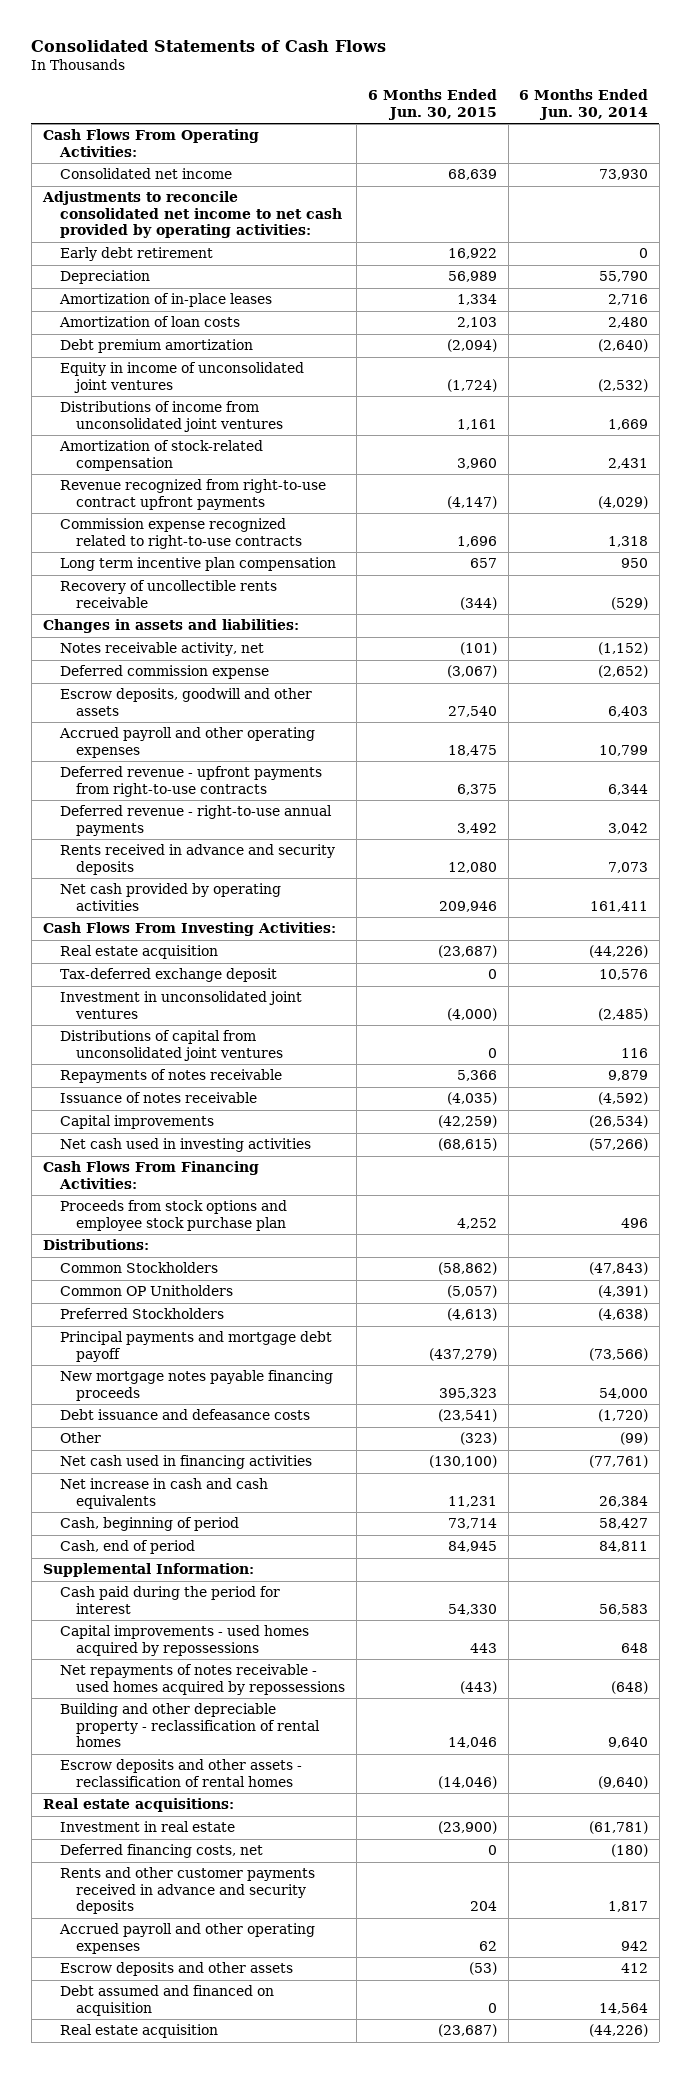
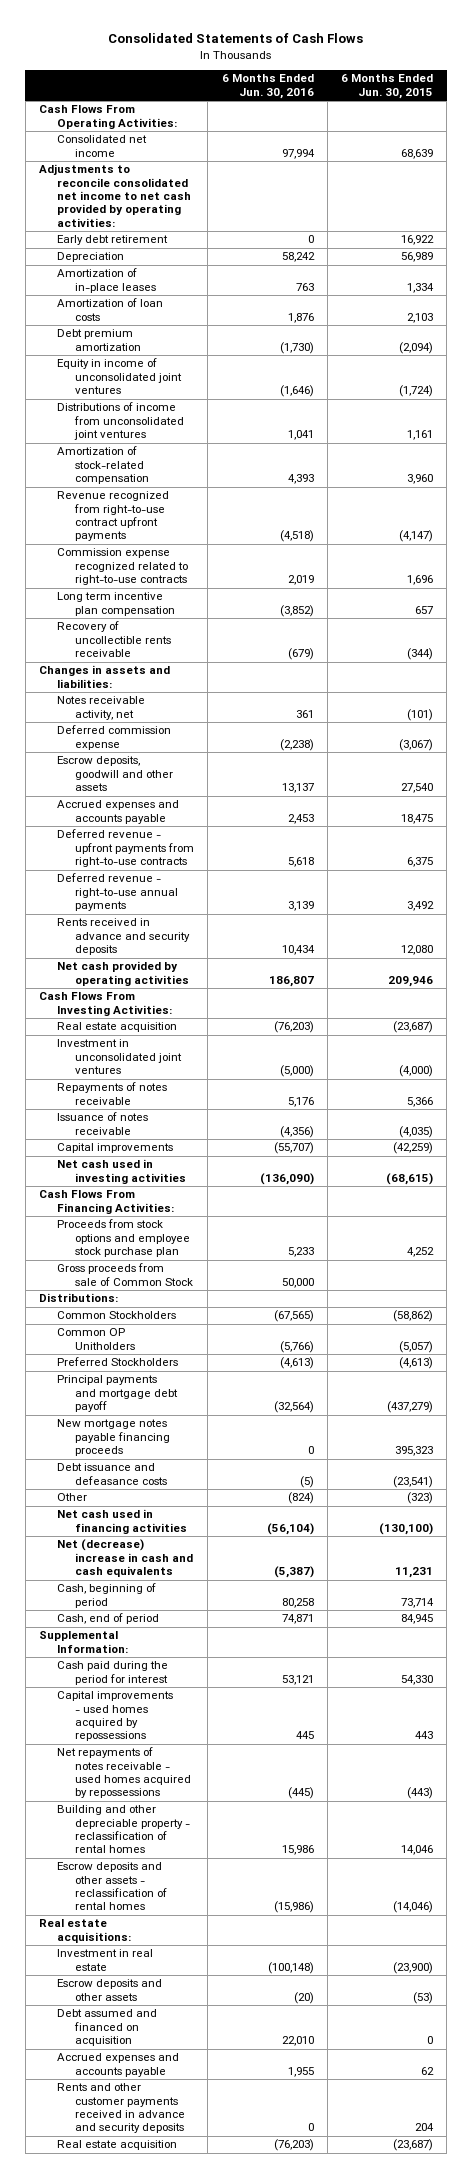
[519,89,649,120] 6 Months Ended Jun. 30, 2014 -> none
none -> [221,74,314,99] 6 Months Ended Jun. 30, 2016
[58,727,315,758] Accrued payroll and other operating expenses -> [57,800,180,824] Accrued expenses and accounts payable
[59,968,277,983] Tax-deferred exchange deposit -> none
[59,1030,284,1061] Distributions of capital from unconsolidated joint ventures -> none
none -> [57,1263,193,1286] Gross proceeds from sale of Common Stock
[59,1478,268,1509] Net increase in cash and cash equivalents -> [57,1539,193,1578] Net (decrease) increase in cash and cash equivalents
[59,1844,263,1859] Deferred financing costs, net -> none
[58,1923,315,1954] Accrued payroll and other operating expenses -> none
none -> [57,2053,180,2077] Accrued expenses and accounts payable
[59,1867,315,1915] Rents and other customer payments received in advance and security deposits -> [57,2083,185,2134] Rents and other customer payments received in advance and security deposits

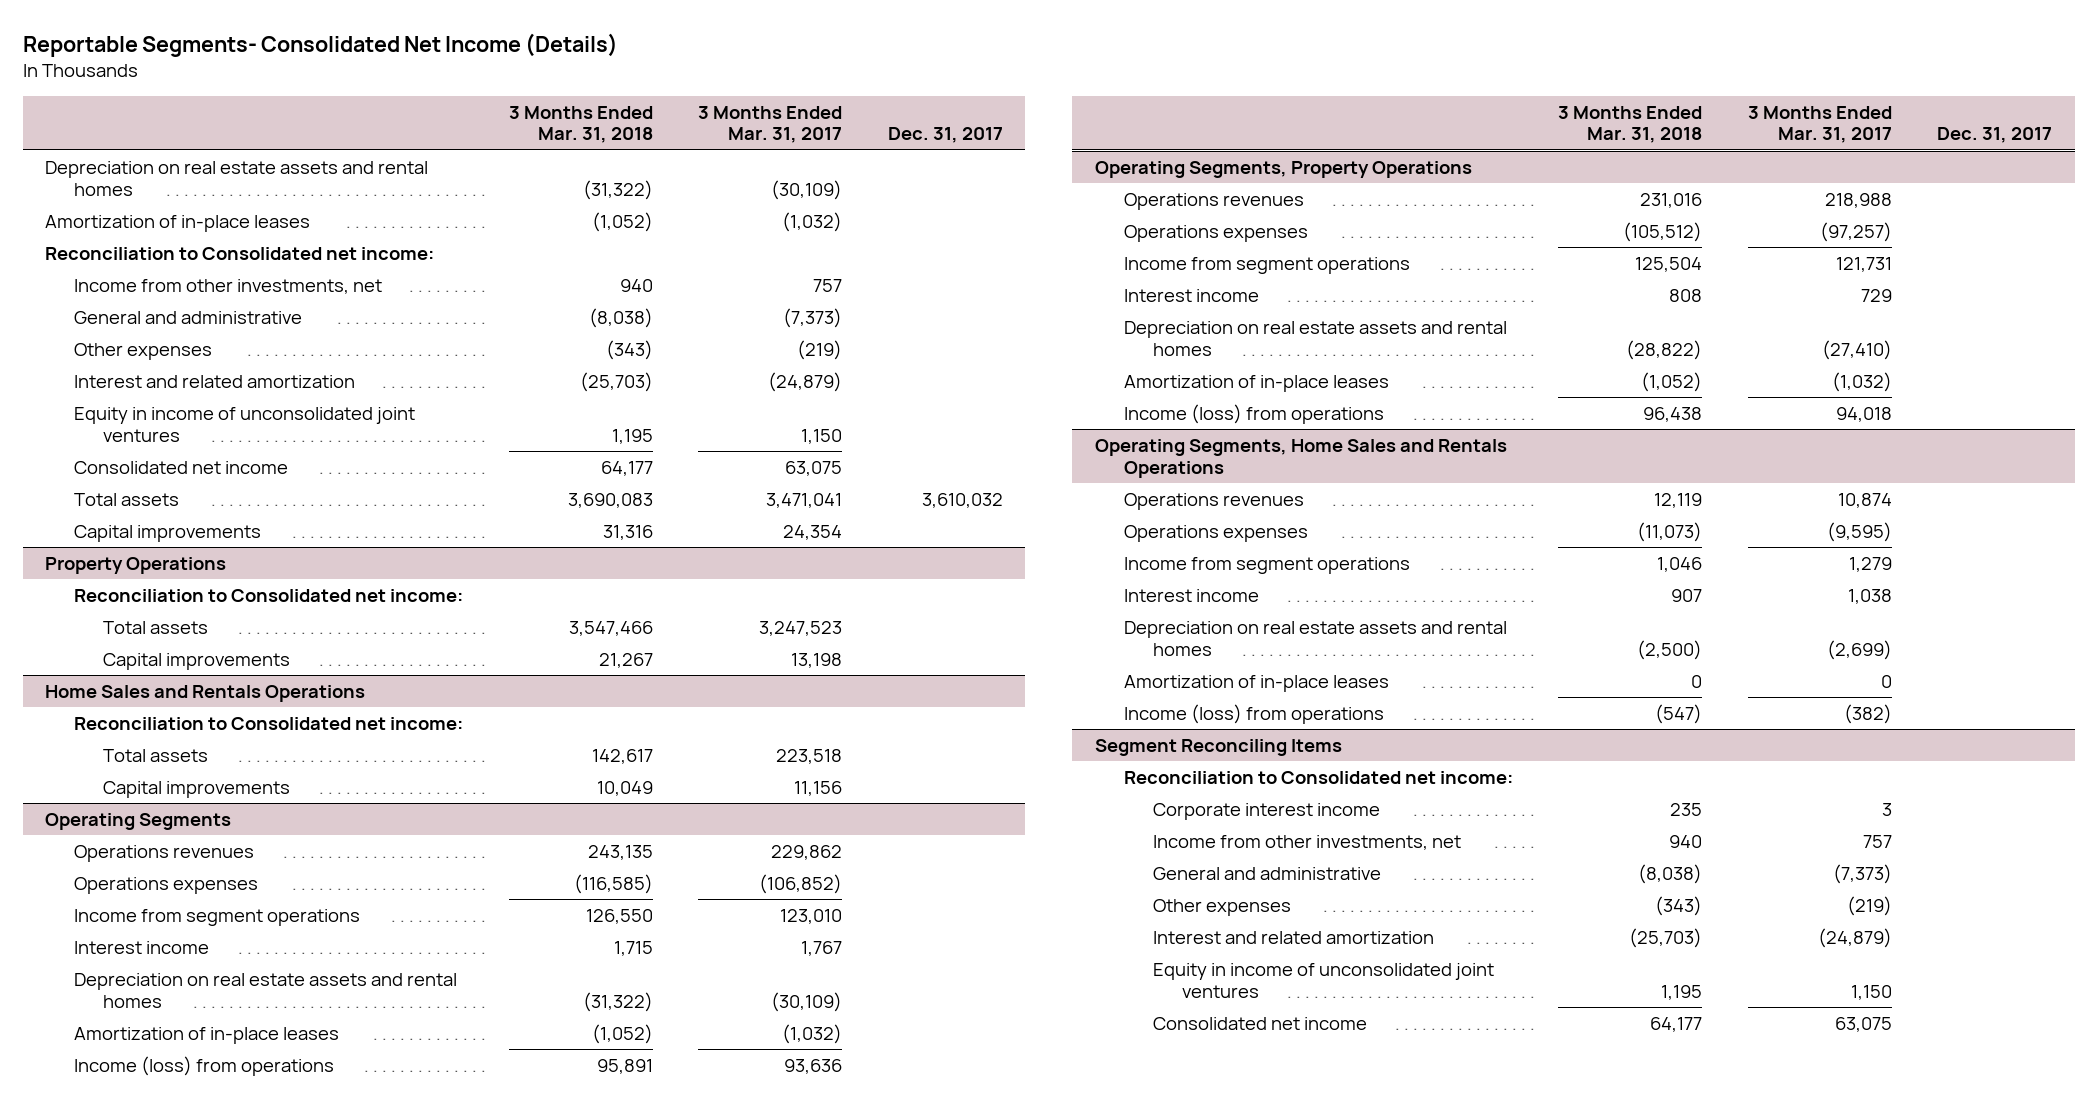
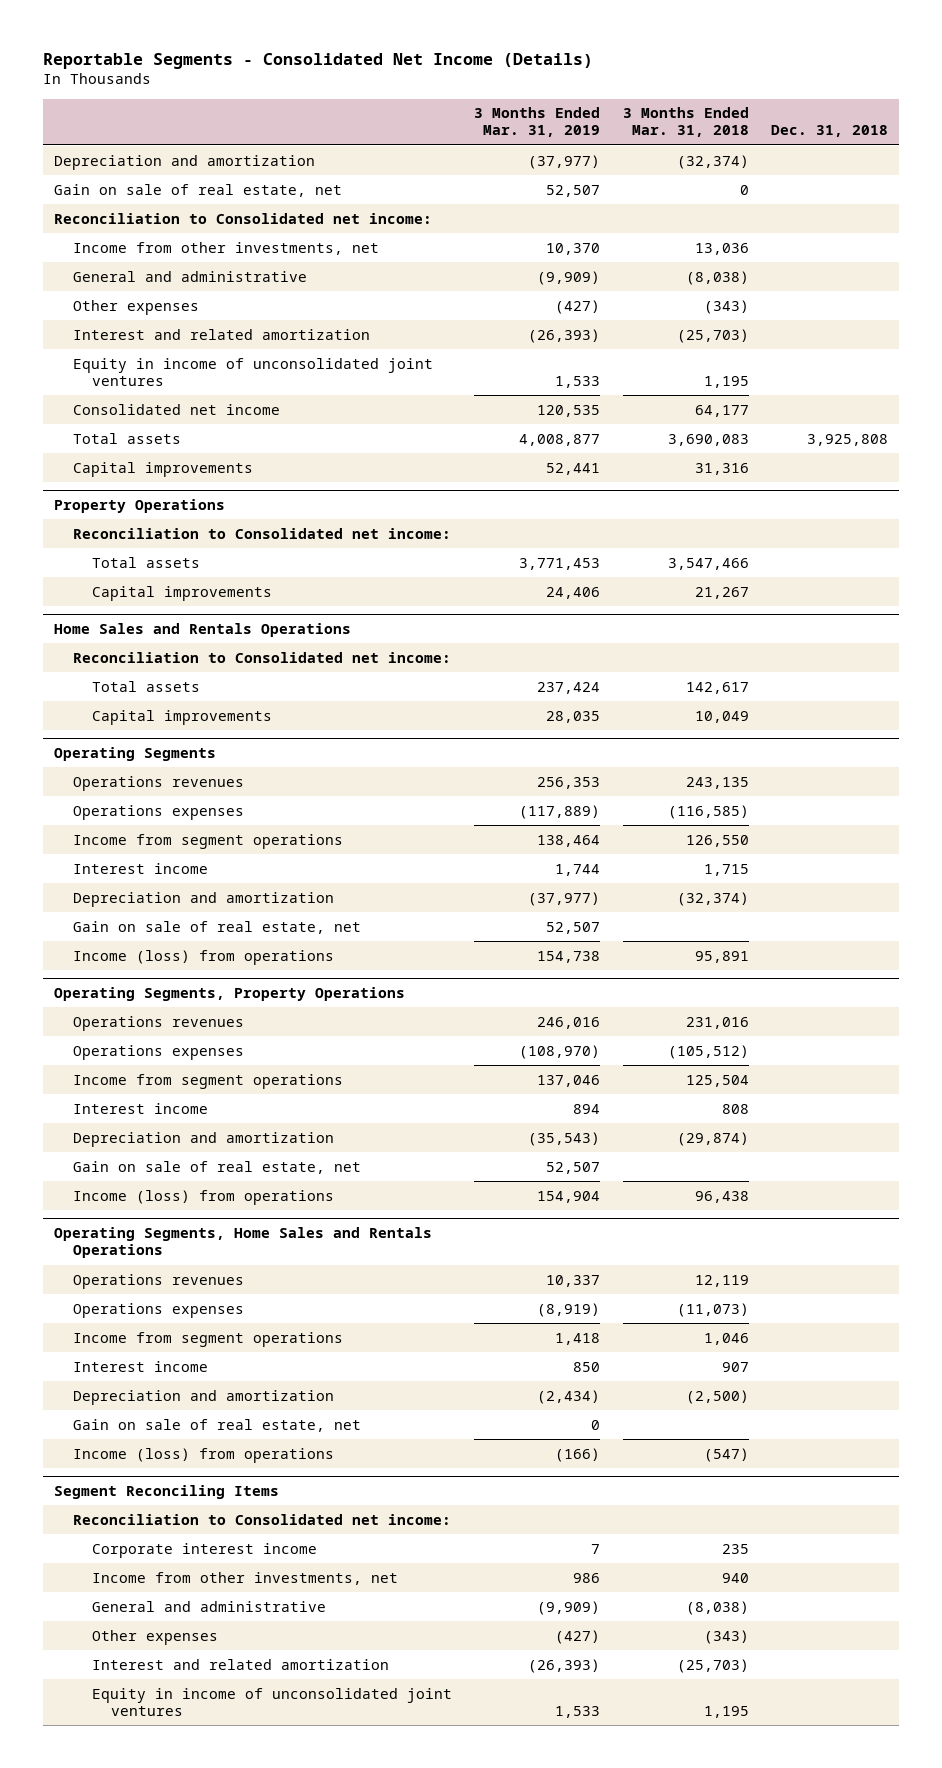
[22,32,618,57] Reportable Segments- Consolidated Net Income (Details) -> [42,52,593,69] Reportable Segments - Consolidated Net Income (Details)
[698,105,843,144] 3 Months Ended Mar. 31, 2017 -> none
[887,127,1003,144] Dec. 31, 2017 -> none
none -> [474,107,601,138] 3 Months Ended Mar. 31, 2019
none -> [770,125,888,138] Dec. 31, 2018
[45,160,429,196] Depreciation on real estate assets and rental homes -> none
[45,214,311,232] Amortization of in-place leases -> none
none -> [53,154,315,170] Depreciation and amortization
none -> [53,183,342,197] Gain on sale of real estate, net
[619,278,653,292] 940 -> [694,242,749,255] 13,036
[74,972,458,1008] Depreciation on real estate assets and rental homes -> none
[74,1026,340,1044] Amortization of in-place leases -> none
none -> [72,891,334,907] Depreciation and amortization
none -> [72,920,361,934] Gain on sale of real estate, net
[1123,320,1507,356] Depreciation on real estate assets and rental homes -> none
[1123,374,1389,392] Amortization of in-place leases -> none
none -> [72,1131,334,1147] Depreciation and amortization
none -> [72,1160,361,1174] Gain on sale of real estate, net
[1123,620,1507,656] Depreciation on real estate assets and rental homes -> none
[1123,674,1389,692] Amortization of in-place leases -> none
none -> [72,1389,334,1405] Depreciation and amortization
none -> [72,1418,361,1432] Gain on sale of real estate, net
[1152,1016,1367,1030] Consolidated net income -> none

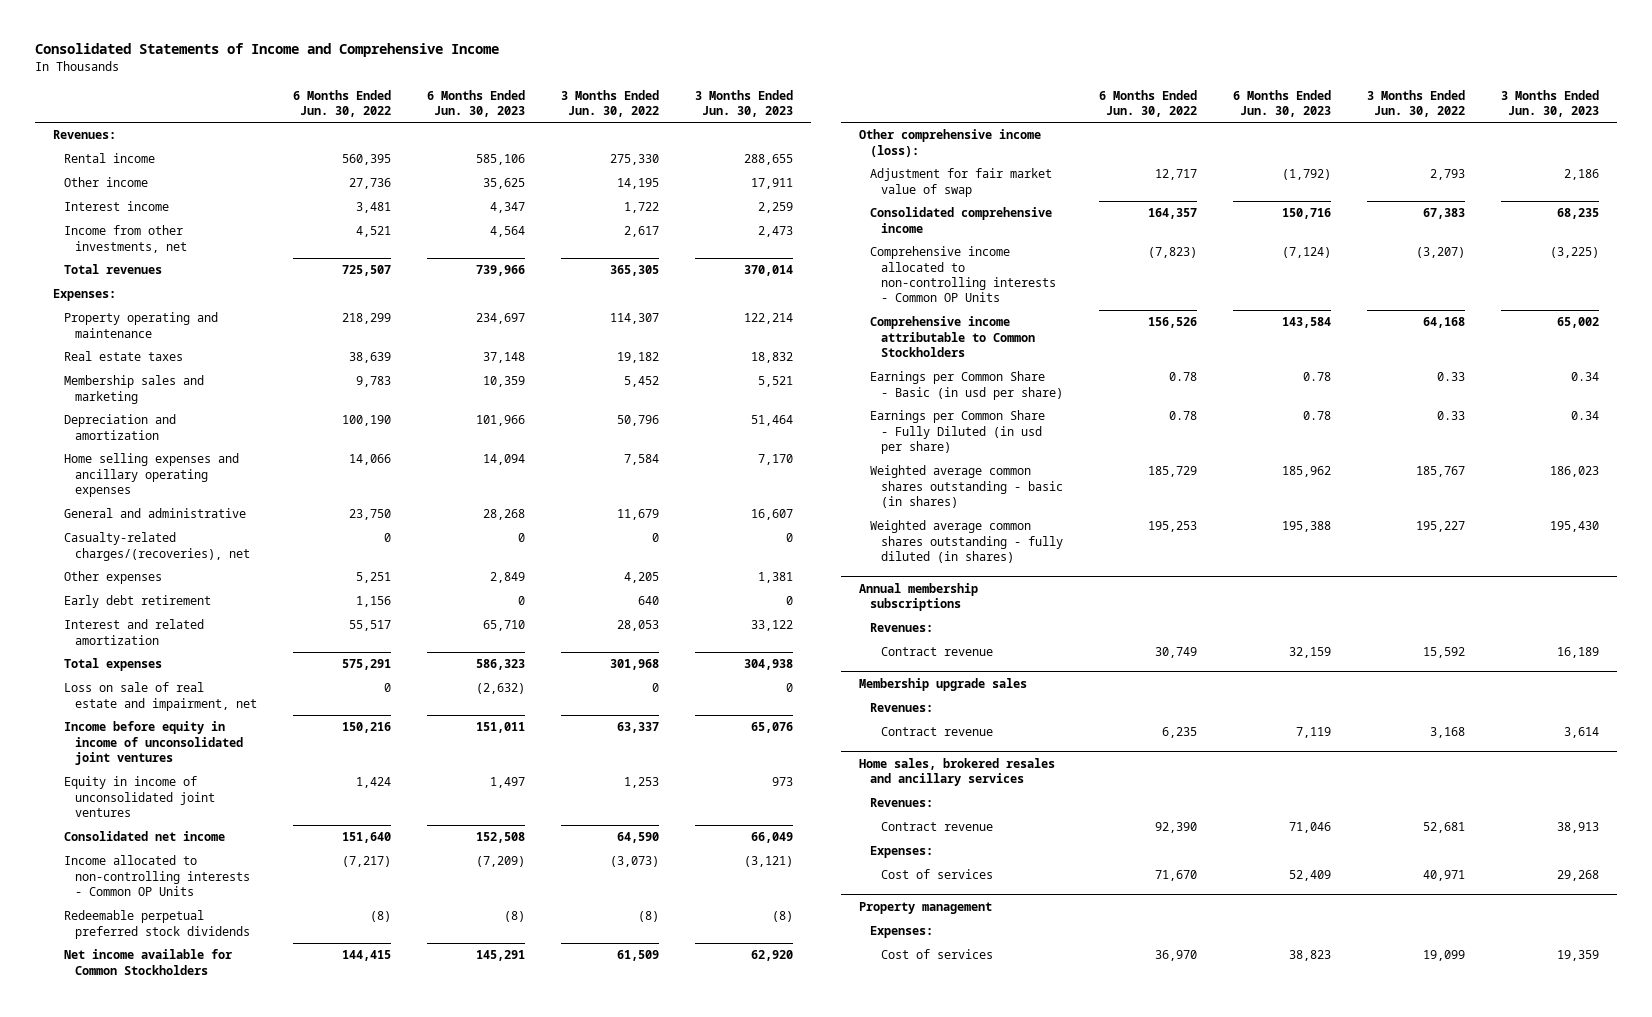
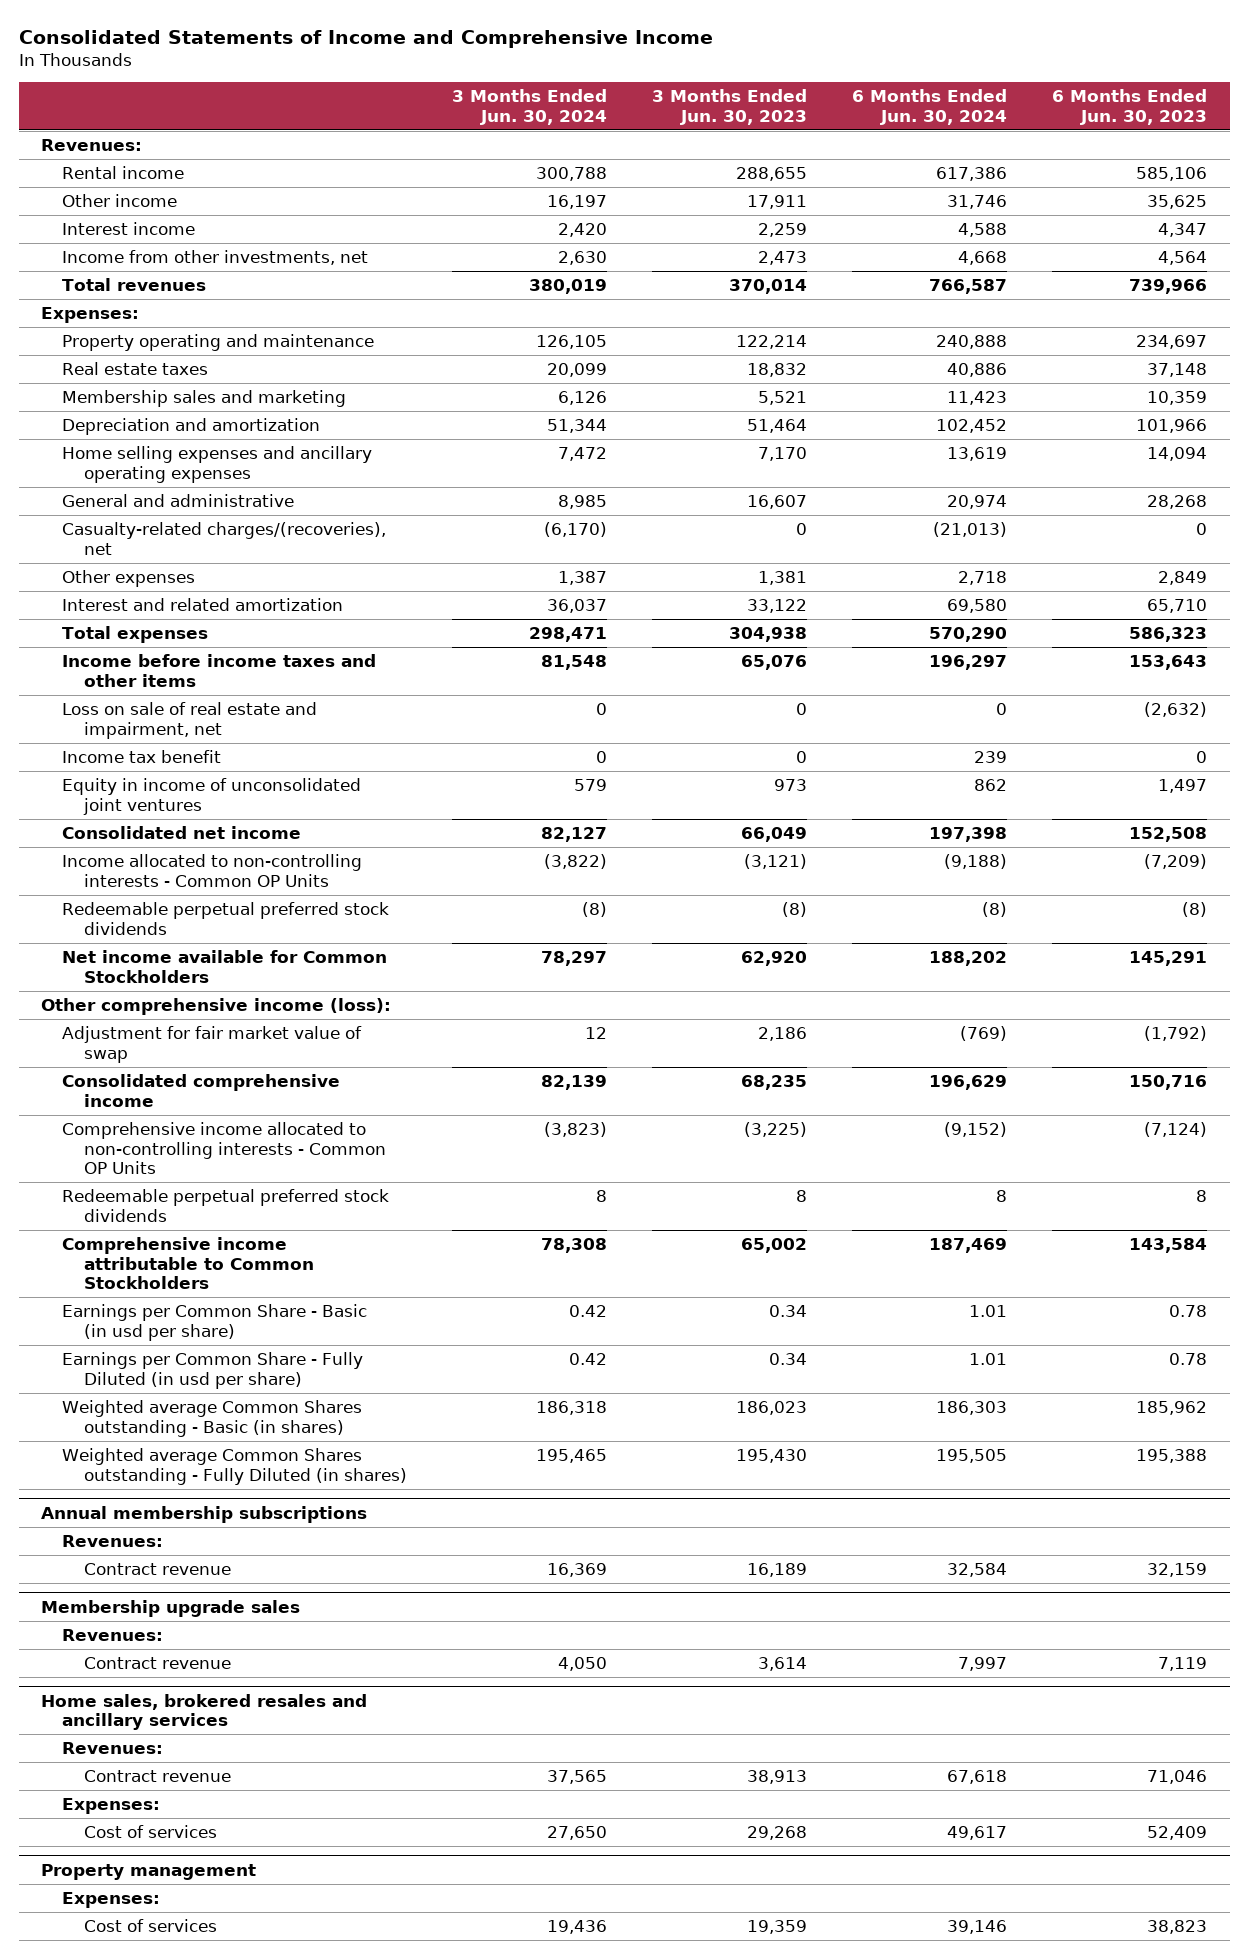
[293,89,392,117] 6 Months Ended Jun. 30, 2022 -> none
[561,89,660,117] 3 Months Ended Jun. 30, 2022 -> none
none -> [451,89,607,125] 3 Months Ended Jun. 30, 2024
none -> [852,89,1008,125] 6 Months Ended Jun. 30, 2024
[64,595,212,609] Early debt retirement -> none
none -> [62,654,377,687] Income before income taxes and other items
[64,721,244,765] Income before equity in income of unconsolidated joint ventures -> none
none -> [62,750,222,764] Income tax benefit
none -> [62,1189,390,1222] Redeemable perpetual preferred stock dividends
[870,465,1064,508] Weighted average common shares outstanding - basic (in shares) -> [62,1400,363,1437] Weighted average Common Shares outstanding - Basic (in shares)
[870,520,1064,563] Weighted average common shares outstanding - fully diluted (in shares) -> [62,1448,407,1485] Weighted average Common Shares outstanding - Fully Diluted (in shares)

